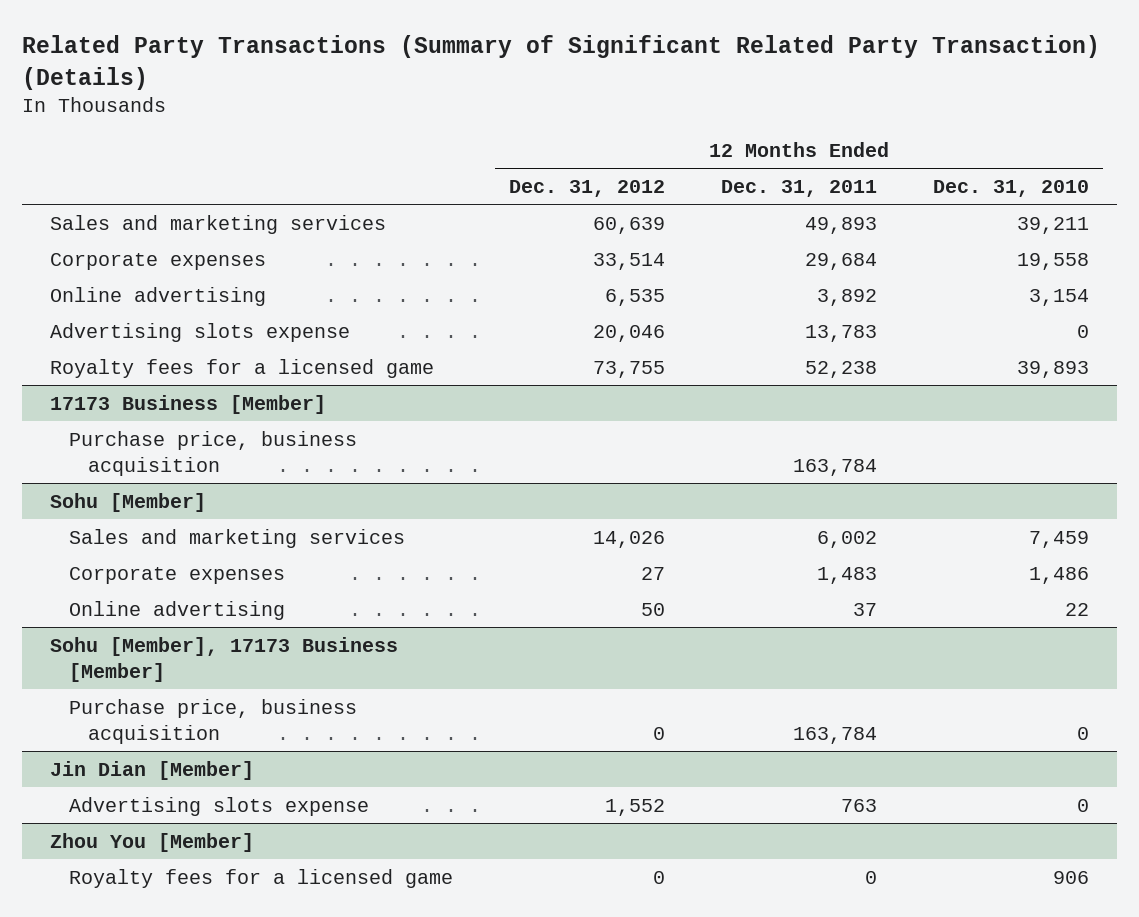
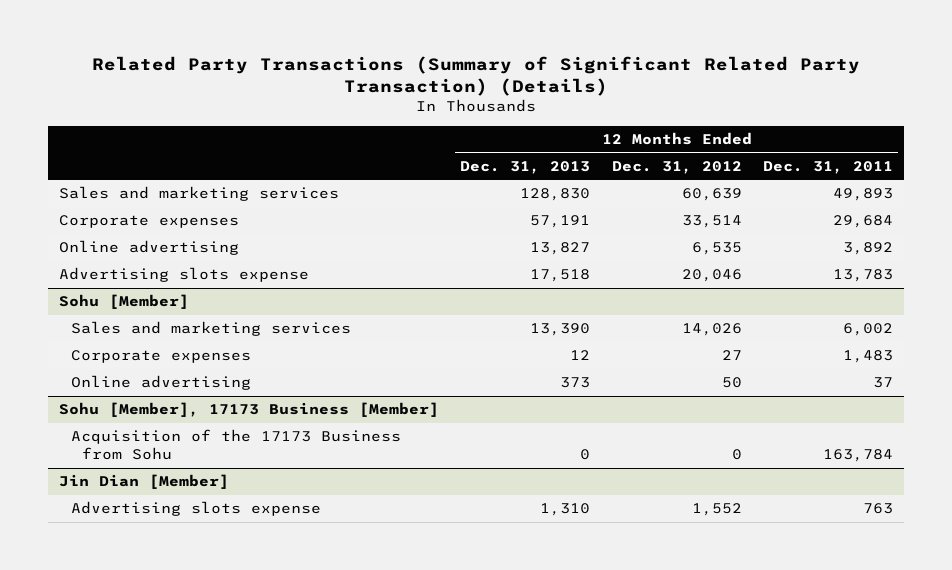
[933,179,1090,197] Dec. 31, 2010 -> none
none -> [460,160,591,174] Dec. 31, 2013
[50,358,435,378] Royalty fees for a licensed game -> none
[50,394,327,414] 17173 Business [Member] -> none
[69,430,358,476] Purchase price, business acquisition -> none
[69,698,358,744] Purchase price, business acquisition -> [70,429,401,461] Acquisition of the 17173 Business from Sohu
[50,832,255,852] Zhou You [Member] -> none
[69,868,454,888] Royalty fees for a licensed game -> none

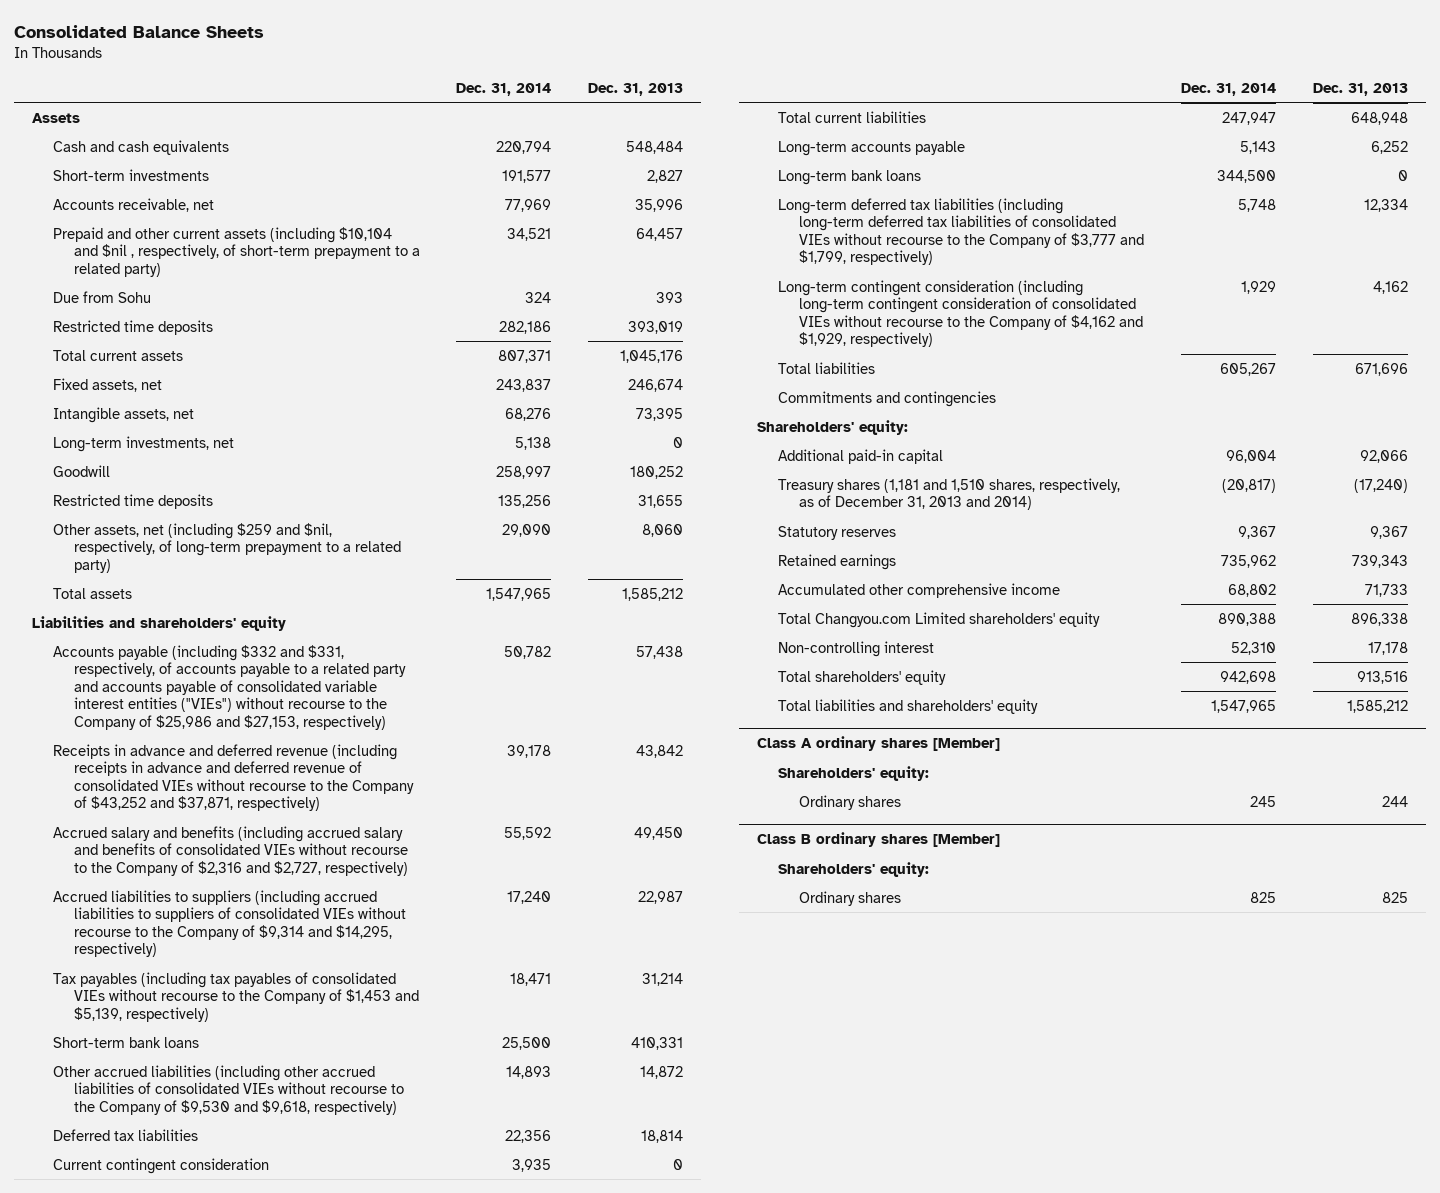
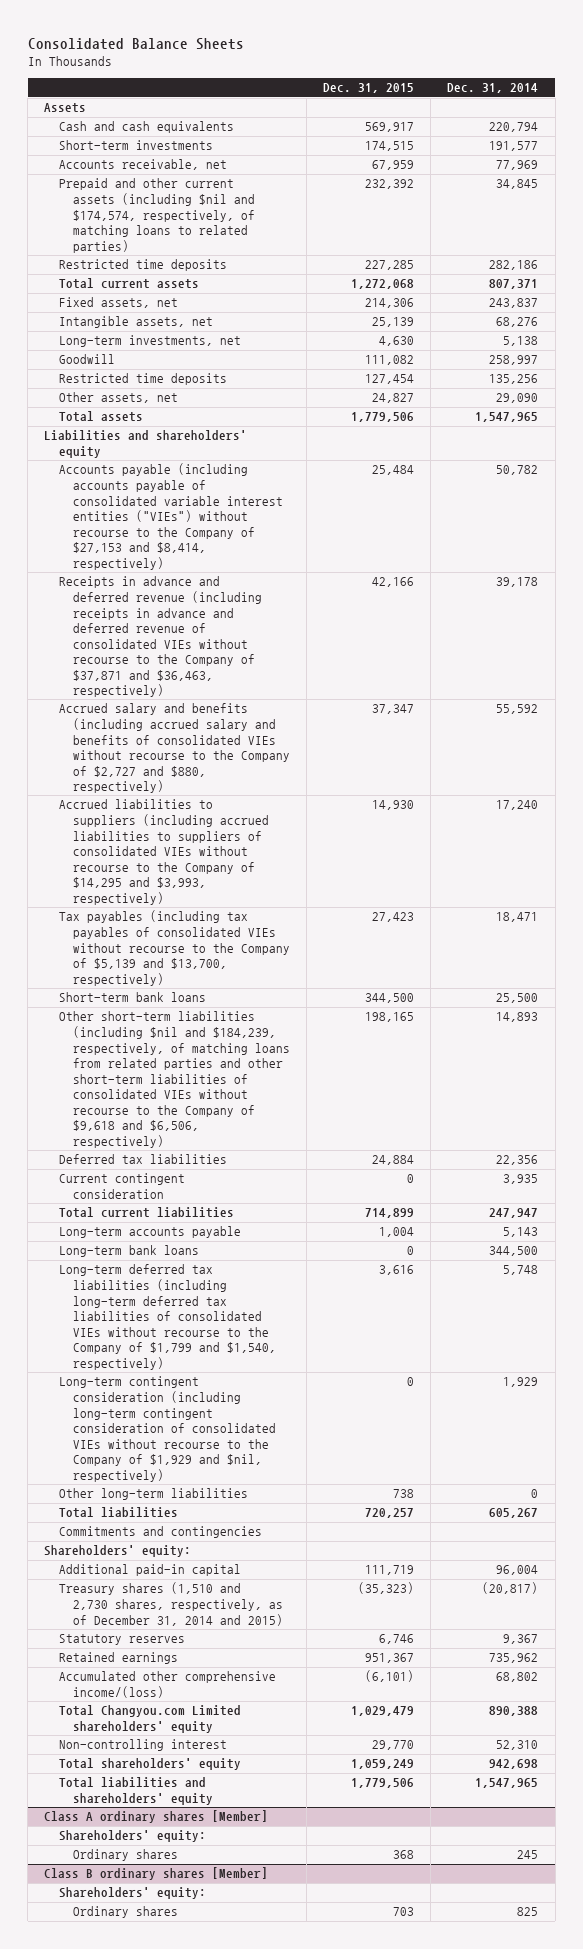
[587,82,683,96] Dec. 31, 2013 -> none
none -> [323,83,415,94] Dec. 31, 2015
[52,290,151,303] Due from Sohu -> none
[52,226,420,277] Prepaid and other current assets (including $10,104 and $nil , respectively, of short-term prepayment to a related party) -> [58,178,256,253] Prepaid and other current assets (including $nil and $174,574, respectively, of matching loans to related parties)
[507,227,552,241] 34,521 -> [496,179,539,190] 34,845
[52,522,401,573] Other assets, net (including $259 and $nil, respectively, of long-term prepayment to a related party) -> [58,392,178,404] Other assets, net
[52,644,406,730] Accounts payable (including $332 and $331, respectively, of accounts payable to a related party and accounts payable of consolidated variable interest entities ("VIEs") without recourse to the Company of $25,986 and $27,153, respectively) -> [58,463,284,570] Accounts payable (including accounts payable of consolidated variable interest entities ("VIEs") without recourse to the Company of $27,153 and $8,414, respectively)
[52,743,414,812] Receipts in advance and deferred revenue (including receipts in advance and deferred revenue of consolidated VIEs without recourse to the Company of $43,252 and $37,871, respectively) -> [58,576,263,698] Receipts in advance and deferred revenue (including receipts in advance and deferred revenue of consolidated VIEs without recourse to the Company of $37,871 and $36,463, respectively)
[52,825,408,876] Accrued salary and benefits (including accrued salary and benefits of consolidated VIEs without recourse to the Company of $2,316 and $2,727, respectively) -> [58,703,291,794] Accrued salary and benefits (including accrued salary and benefits of consolidated VIEs without recourse to the Company of $2,727 and $880, respectively)
[52,889,406,958] Accrued liabilities to suppliers (including accrued liabilities to suppliers of consolidated VIEs without recourse to the Company of $9,314 and $14,295, respectively) -> [58,799,270,905] Accrued liabilities to suppliers (including accrued liabilities to suppliers of consolidated VIEs without recourse to the Company of $14,295 and $3,993, respectively)
[52,971,419,1022] Tax payables (including tax payables of consolidated VIEs without recourse to the Company of $1,453 and $5,139, respectively) -> [58,910,291,986] Tax payables (including tax payables of consolidated VIEs without recourse to the Company of $5,139 and $13,700, respectively)
[52,1064,404,1115] Other accrued liabilities (including other accrued liabilities of consolidated VIEs without recourse to the Company of $9,530 and $9,618, respectively) -> [58,1011,291,1148] Other short-term liabilities (including $nil and $184,239, respectively, of matching loans from related parties and other short-term liabilities of consolidated VIEs without recourse to the Company of $9,618 and $6,506, respectively)
[777,197,1144,266] Long-term deferred tax liabilities (including long-term deferred tax liabilities of consolidated VIEs without recourse to the Company of $3,777 and $1,799, respectively) -> [58,1264,277,1370] Long-term deferred tax liabilities (including long-term deferred tax liabilities of consolidated VIEs without recourse to the Company of $1,799 and $1,540, respectively)
[777,279,1143,348] Long-term contingent consideration (including long-term contingent consideration of consolidated VIEs without recourse to the Company of $4,162 and $1,929, respectively) -> [58,1376,277,1482] Long-term contingent consideration (including long-term contingent consideration of consolidated VIEs without recourse to the Company of $1,929 and $nil, respectively)
none -> [58,1488,248,1501] Other long-term liabilities
[777,477,1120,511] Treasury shares (1,181 and 1,510 shares, respectively, as of December 31, 2013 and 2014) -> [58,1582,284,1626] Treasury shares (1,510 and 2,730 shares, respectively, as of December 31, 2014 and 2015)
[777,582,1060,598] Accumulated other comprehensive income -> [58,1671,276,1698] Accumulated other comprehensive income/(loss)

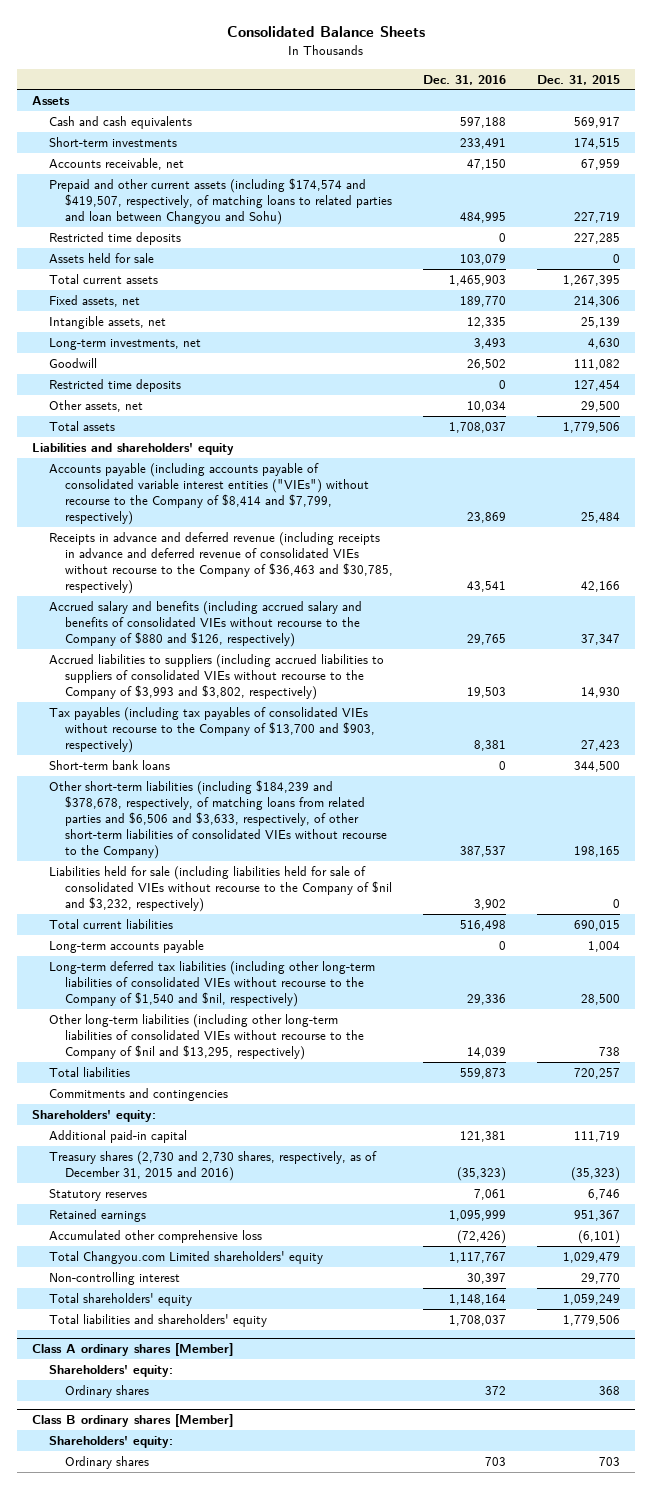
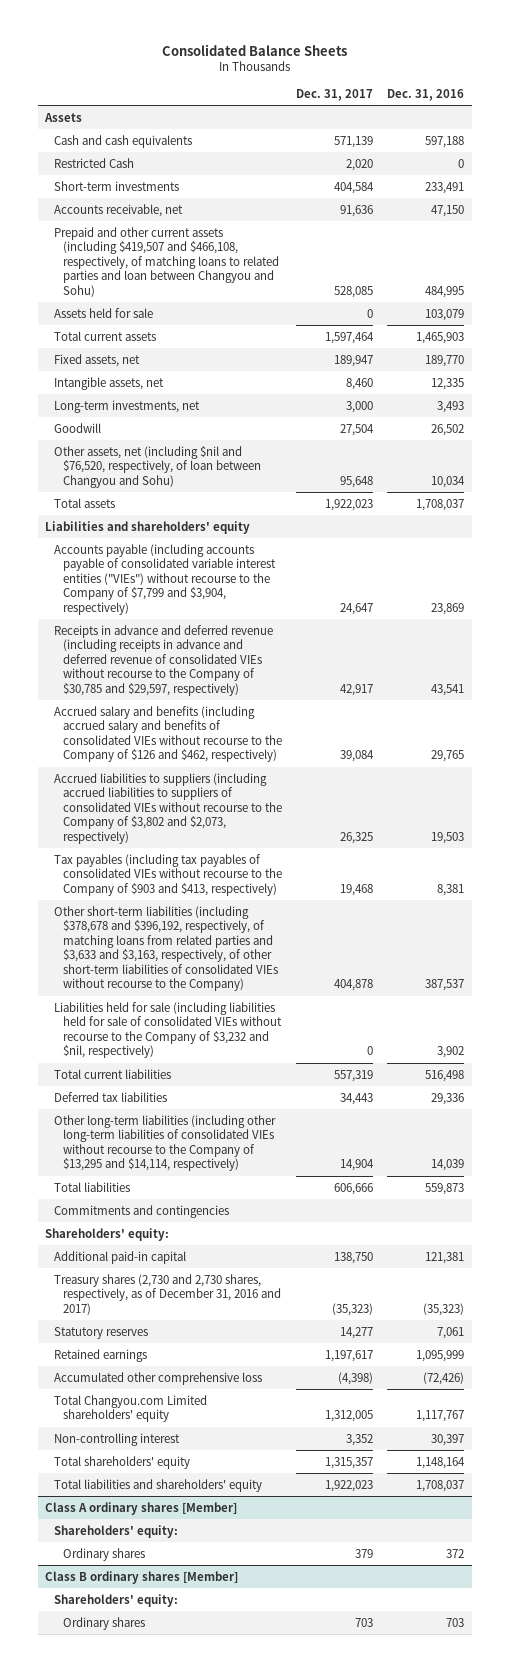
[537,74,621,85] Dec. 31, 2015 -> none
none -> [296,89,374,102] Dec. 31, 2017
none -> [53,157,134,168] Restricted Cash
[48,232,181,246] Restricted time deposits -> none
[48,178,392,226] Prepaid and other current assets (including $174,574 and $419,507, respectively, of matching loans to related parties and loan between Changyou and Sohu) -> [53,226,279,297] Prepaid and other current assets (including $419,507 and $466,108, respectively, of matching loans to related parties and loan between Changyou and Sohu)
[48,379,181,393] Restricted time deposits -> none
[48,400,143,413] Other assets, net -> [53,445,261,488] Other assets, net (including $nil and $76,520, respectively, of loan between Changyou and Sohu)
[48,760,170,771] Short-term bank loans -> none
[48,463,369,526] Accounts payable (including accounts payable of consolidated variable interest entities ("VIEs") without recourse to the Company of $8,414 and $7,799, respectively) -> [53,543,276,615] Accounts payable (including accounts payable of consolidated variable interest entities ("VIEs") without recourse to the Company of $7,799 and $3,904, respectively)
[48,532,393,595] Receipts in advance and deferred revenue (including receipts in advance and deferred revenue of consolidated VIEs without recourse to the Company of $36,463 and $30,785, respectively) -> [53,624,273,696] Receipts in advance and deferred revenue (including receipts in advance and deferred revenue of consolidated VIEs without recourse to the Company of $30,785 and $29,597, respectively)
[48,601,362,648] Accrued salary and benefits (including accrued salary and benefits of consolidated VIEs without recourse to the Company of $880 and $126, respectively) -> [53,705,282,763] Accrued salary and benefits (including accrued salary and benefits of consolidated VIEs without recourse to the Company of $126 and $462, respectively)
[48,654,384,701] Accrued liabilities to suppliers (including accrued liabilities to suppliers of consolidated VIEs without recourse to the Company of $3,993 and $3,802, respectively) -> [53,772,282,844] Accrued liabilities to suppliers (including accrued liabilities to suppliers of consolidated VIEs without recourse to the Company of $3,802 and $2,073, respectively)
[48,707,375,754] Tax payables (including tax payables of consolidated VIEs without recourse to the Company of $13,700 and $903, respectively) -> [53,853,282,896] Tax payables (including tax payables of consolidated VIEs without recourse to the Company of $903 and $413, respectively)
[48,780,387,860] Other short-term liabilities (including $184,239 and $378,678, respectively, of matching loans from related parties and $6,506 and $3,633, respectively, of other short-term liabilities of consolidated VIEs without recourse to the Company) -> [53,905,278,992] Other short-term liabilities (including $378,678 and $396,192, respectively, of matching loans from related parties and $3,633 and $3,163, respectively, of other short-term liabilities of consolidated VIEs without recourse to the Company)
[48,866,392,913] Liabilities held for sale (including liabilities held for sale of consolidated VIEs without recourse to the Company of $nil and $3,232, respectively) -> [53,1001,282,1059] Liabilities held for sale (including liabilities held for sale of consolidated VIEs without recourse to the Company of $3,232 and $nil, respectively)
[48,940,204,954] Long-term accounts payable -> none
[48,961,375,1008] Long-term deferred tax liabilities (including other long-term liabilities of consolidated VIEs without recourse to the Company of $1,540 and $nil, respectively) -> [53,1091,167,1102] Deferred tax liabilities
[48,1014,364,1061] Other long-term liabilities (including other long-term liabilities of consolidated VIEs without recourse to the Company of $nil and $13,295, respectively) -> [53,1114,276,1172] Other long-term liabilities (including other long-term liabilities of consolidated VIEs without recourse to the Company of $13,295 and $14,114, respectively)
[48,1151,377,1182] Treasury shares (2,730 and 2,730 shares, respectively, as of December 31, 2015 and 2016) -> [53,1273,281,1315] Treasury shares (2,730 and 2,730 shares, respectively, as of December 31, 2016 and 2017)

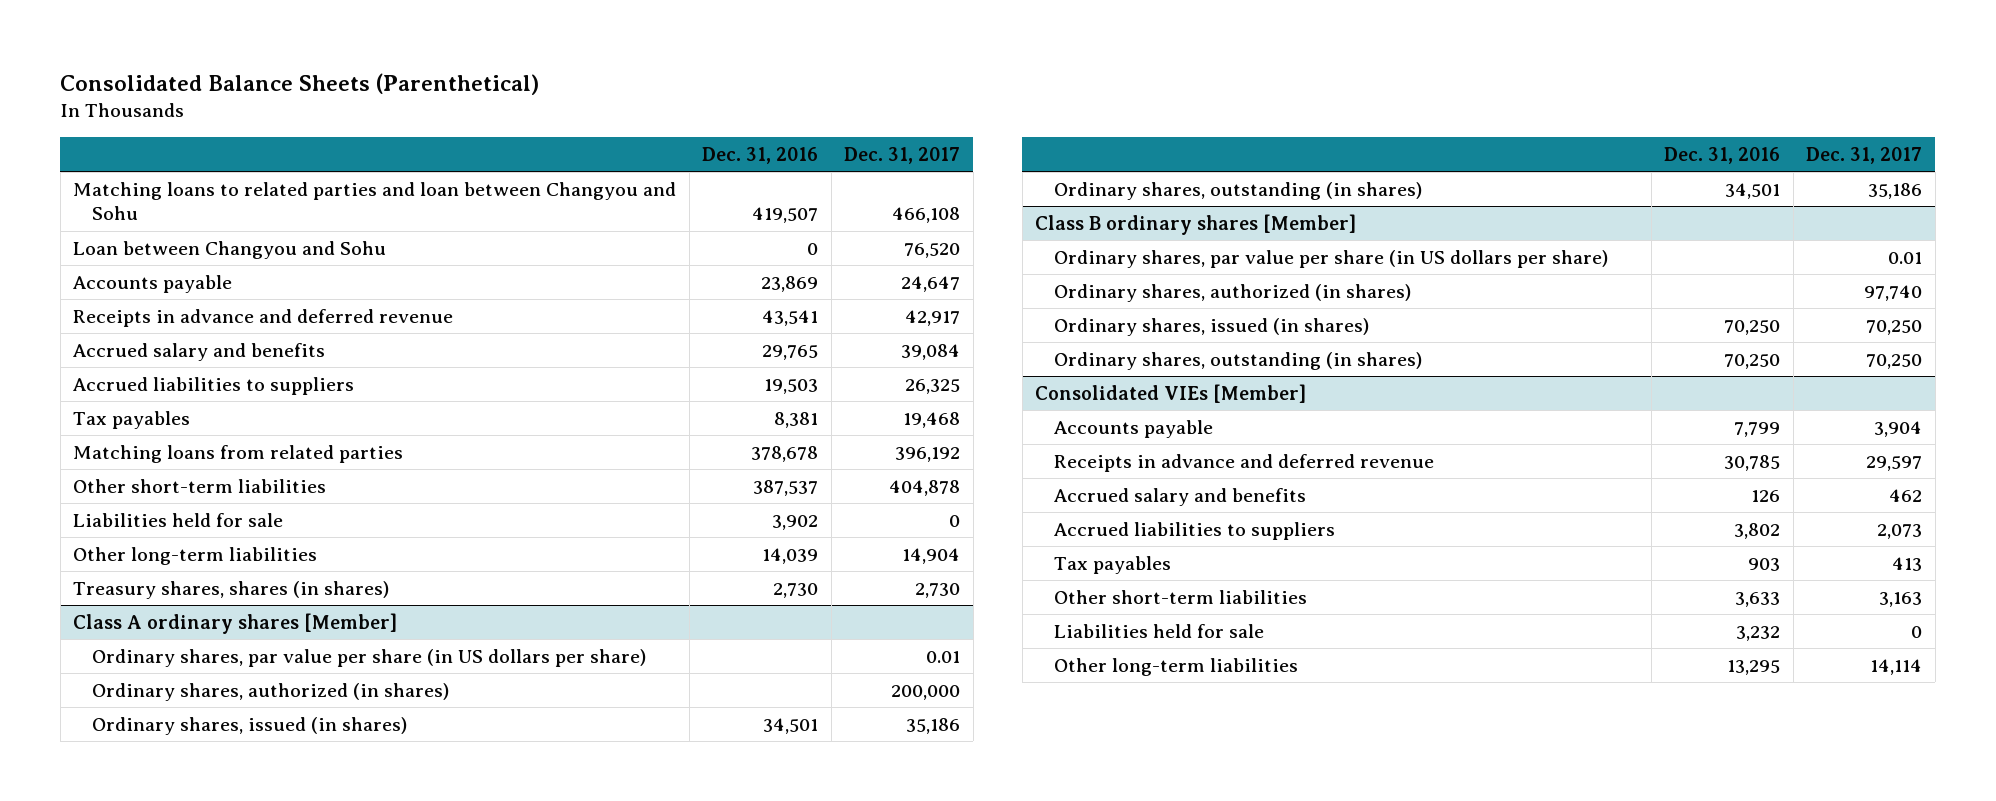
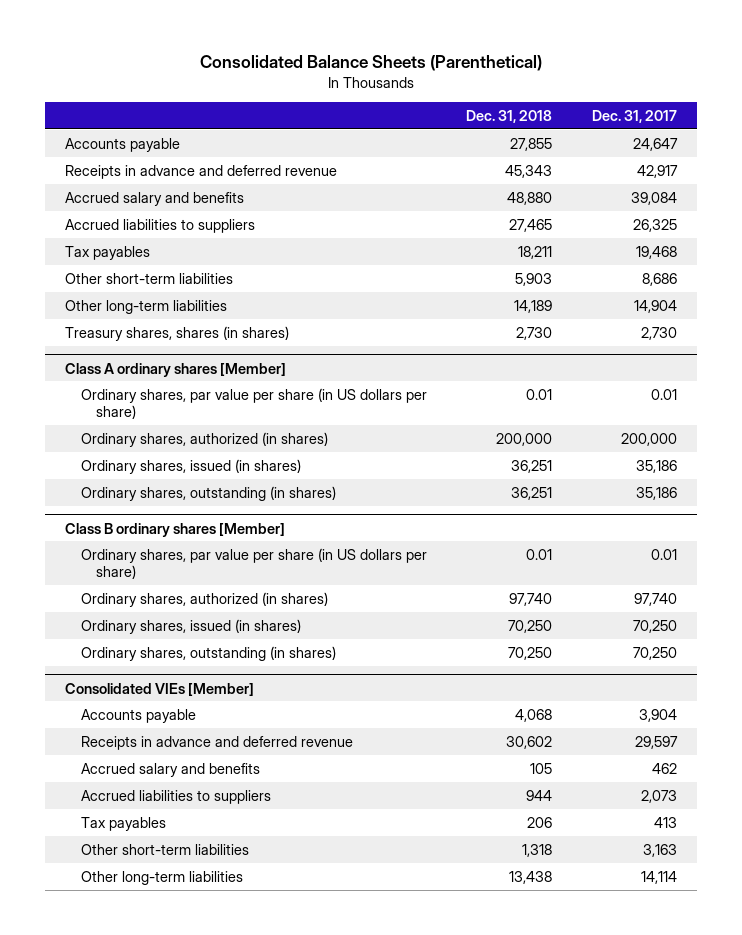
[702,146,819,164] Dec. 31, 2016 -> none
none -> [466,109,553,123] Dec. 31, 2018
[73,181,677,221] Matching loans to related parties and loan between Changyou and Sohu -> none
[73,240,387,259] Loan between Changyou and Sohu -> none
[73,444,404,463] Matching loans from related parties -> none
[73,512,284,527] Liabilities held for sale -> none
[889,479,961,496] 404,878 -> [641,272,677,286] 8,686
[1054,623,1265,638] Liabilities held for sale -> none

